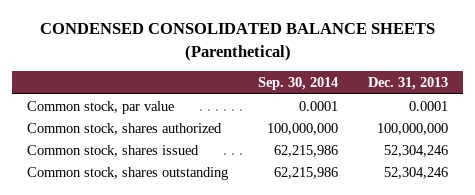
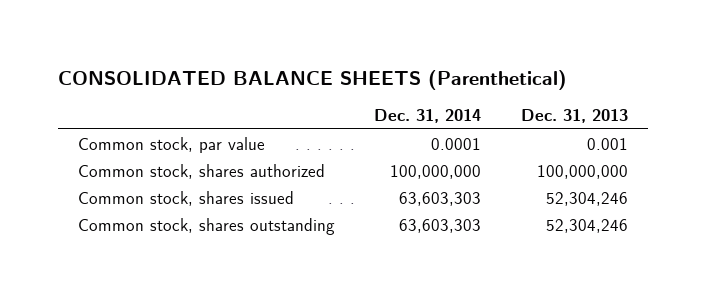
[39,23,435,61] CONDENSED CONSOLIDATED BALANCE SHEETS (Parenthetical) -> [57,69,567,90] CONSOLIDATED BALANCE SHEETS (Parenthetical)
[258,77,339,91] Sep. 30, 2014 -> none
none -> [374,109,482,124] Dec. 31, 2014
[409,100,449,111] 0.0001 -> [587,137,629,150] 0.001

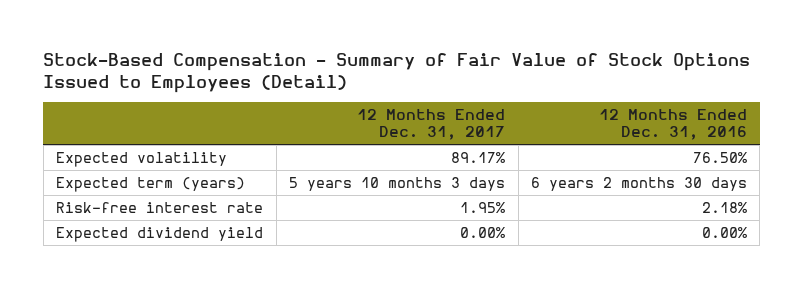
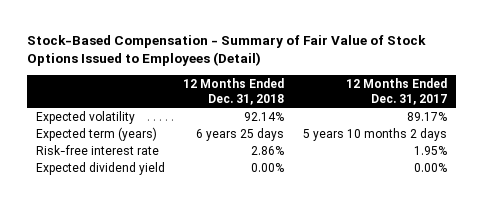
[598,109,747,141] 12 Months Ended Dec. 31, 2016 -> none
none -> [183,78,285,105] 12 Months Ended Dec. 31, 2018
[289,176,506,191] 5 years 10 months 3 days -> [302,127,447,141] 5 years 10 months 2 days

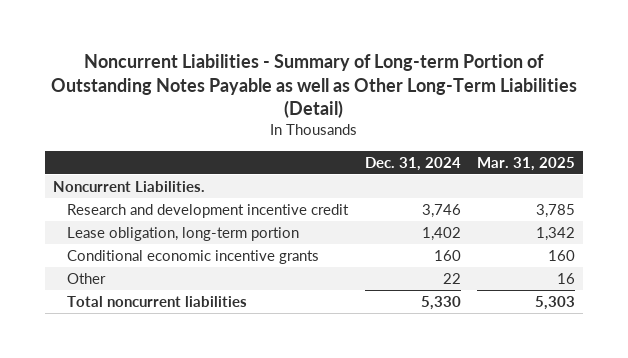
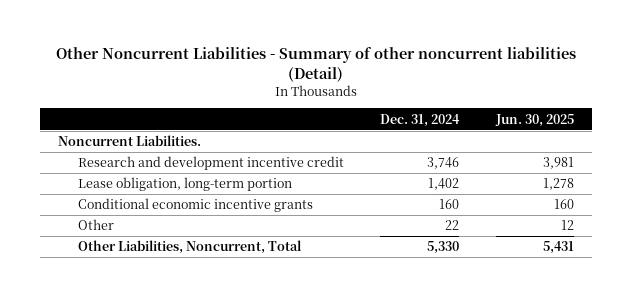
[51,54,578,119] Noncurrent Liabilities - Summary of Long-term Portion of Outstanding Notes Payable as well as Other Long-Term Liabilities (Detail) -> [55,47,576,82] Other Noncurrent Liabilities - Summary of other noncurrent liabilities (Detail)
[477,156,576,171] Mar. 31, 2025 -> none
none -> [494,113,574,127] Jun. 30, 2025
[67,296,248,308] Total noncurrent liabilities -> [77,240,302,255] Other Liabilities, Noncurrent, Total

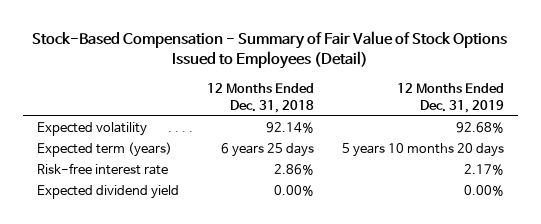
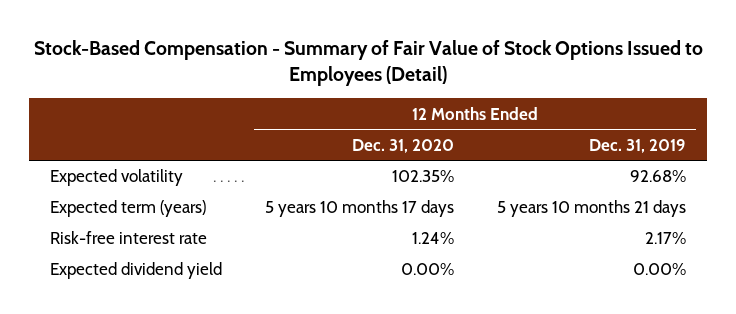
[206,82,314,113] 12 Months Ended Dec. 31, 2018 -> none
none -> [351,138,454,153] Dec. 31, 2020
[341,143,504,158] 5 years 10 months 20 days -> [496,200,686,218] 5 years 10 months 21 days

